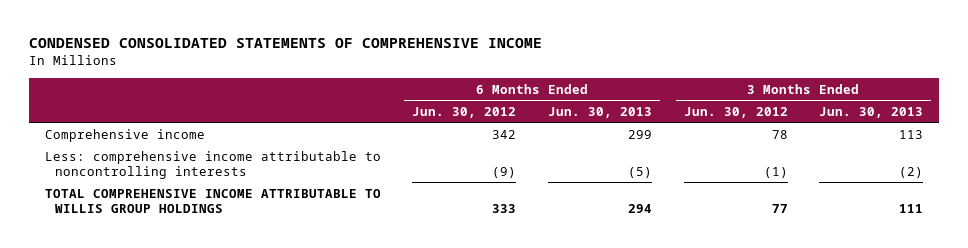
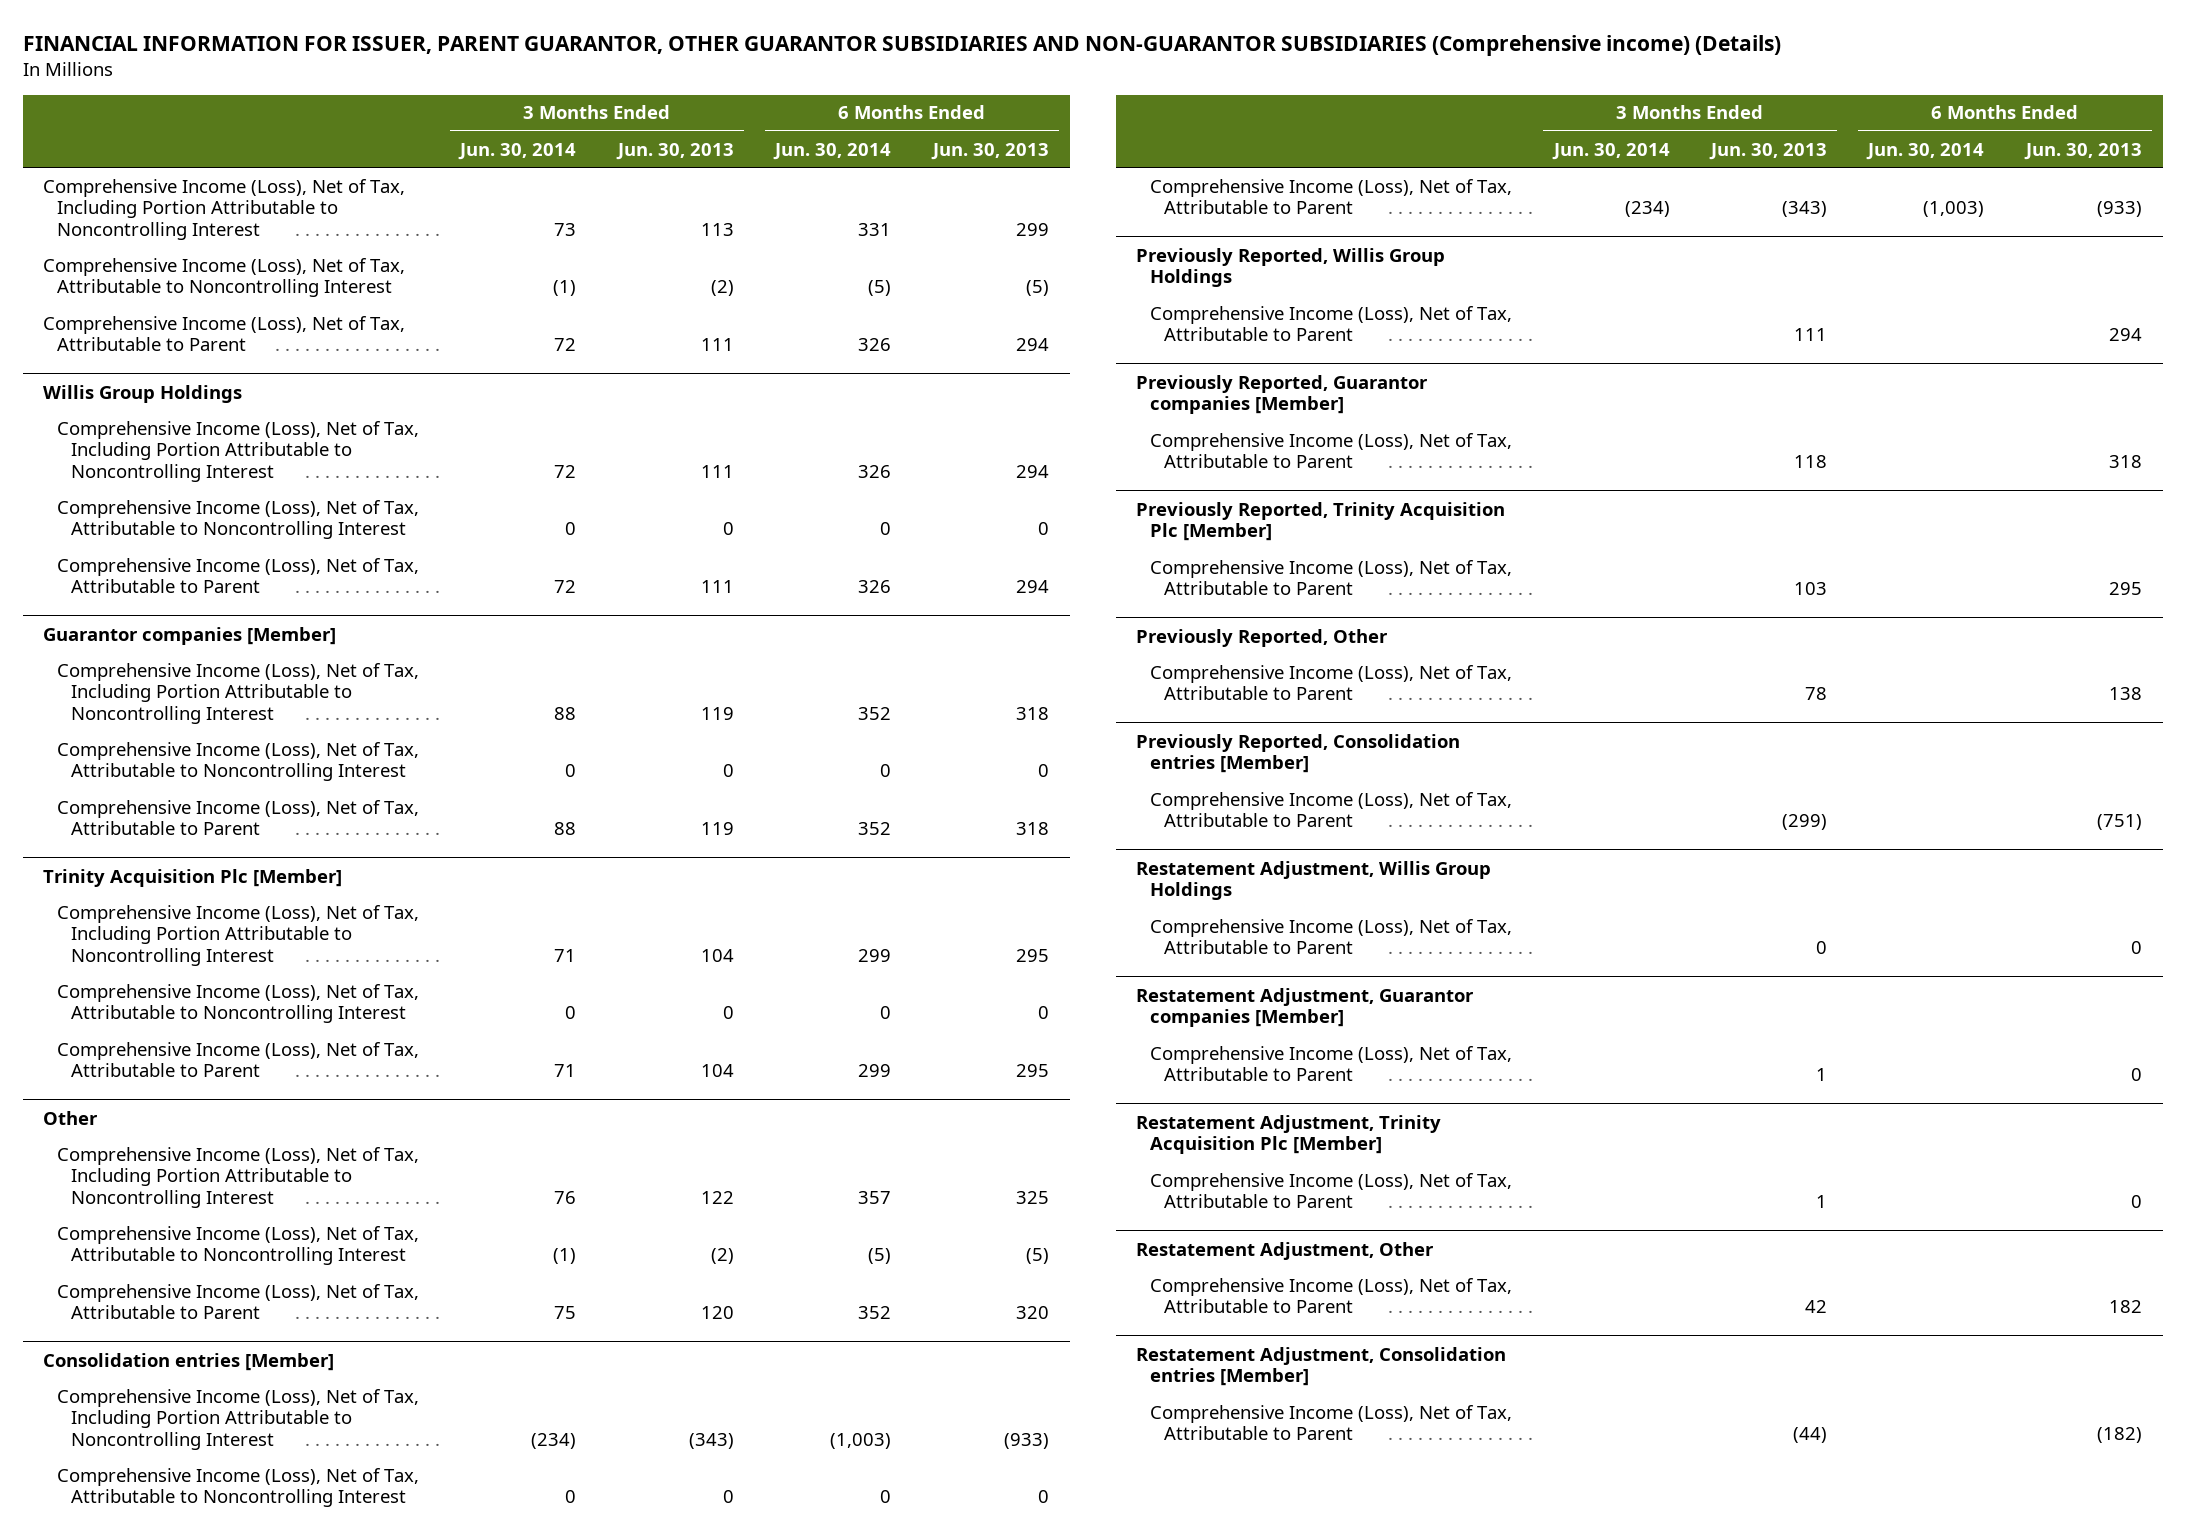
[28,38,542,49] CONDENSED CONSOLIDATED STATEMENTS OF COMPREHENSIVE INCOME -> [22,35,1781,57] FINANCIAL INFORMATION FOR ISSUER, PARENT GUARANTOR, OTHER GUARANTOR SUBSIDIARIES AND NON-GUARANTOR SUBSIDIARIES (Comprehensive income) (Details)
[412,106,517,118] Jun. 30, 2012 -> none
[683,106,788,118] Jun. 30, 2012 -> none
none -> [458,142,577,160] Jun. 30, 2014
none -> [773,142,892,160] Jun. 30, 2014
[44,128,205,142] Comprehensive income -> [43,178,406,240] Comprehensive Income (Loss), Net of Tax, Including Portion Attributable to Noncontrolling Interest
[44,150,381,179] Less: comprehensive income attributable to noncontrolling interests -> [43,257,406,298] Comprehensive Income (Loss), Net of Tax, Attributable to Noncontrolling Interest
[44,188,381,213] TOTAL COMPREHENSIVE INCOME ATTRIBUTABLE TO WILLIS GROUP HOLDINGS -> [43,315,406,352] Comprehensive Income (Loss), Net of Tax, Attributable to Parent
none -> [43,384,243,403] Willis Group Holdings
none -> [57,420,420,482] Comprehensive Income (Loss), Net of Tax, Including Portion Attributable to Noncontrolling Interest
none -> [57,499,420,540] Comprehensive Income (Loss), Net of Tax, Attributable to Noncontrolling Interest
none -> [57,557,420,594] Comprehensive Income (Loss), Net of Tax, Attributable to Parent
none -> [43,626,337,645] Guarantor companies [Member]
none -> [57,662,420,724] Comprehensive Income (Loss), Net of Tax, Including Portion Attributable to Noncontrolling Interest
none -> [57,741,420,782] Comprehensive Income (Loss), Net of Tax, Attributable to Noncontrolling Interest
none -> [57,799,420,836] Comprehensive Income (Loss), Net of Tax, Attributable to Parent
none -> [43,868,343,887] Trinity Acquisition Plc [Member]
none -> [57,904,420,966] Comprehensive Income (Loss), Net of Tax, Including Portion Attributable to Noncontrolling Interest
none -> [57,983,420,1024] Comprehensive Income (Loss), Net of Tax, Attributable to Noncontrolling Interest
none -> [57,1041,420,1078] Comprehensive Income (Loss), Net of Tax, Attributable to Parent
none -> [43,1110,99,1125] Other
none -> [57,1146,420,1208] Comprehensive Income (Loss), Net of Tax, Including Portion Attributable to Noncontrolling Interest
none -> [57,1225,420,1266] Comprehensive Income (Loss), Net of Tax, Attributable to Noncontrolling Interest
none -> [57,1283,420,1320] Comprehensive Income (Loss), Net of Tax, Attributable to Parent
none -> [43,1352,335,1371] Consolidation entries [Member]
none -> [57,1388,420,1450] Comprehensive Income (Loss), Net of Tax, Including Portion Attributable to Noncontrolling Interest
none -> [57,1467,420,1508] Comprehensive Income (Loss), Net of Tax, Attributable to Noncontrolling Interest
none -> [1150,178,1513,215] Comprehensive Income (Loss), Net of Tax, Attributable to Parent
none -> [1136,247,1446,288] Previously Reported, Willis Group Holdings
none -> [1150,305,1513,342] Comprehensive Income (Loss), Net of Tax, Attributable to Parent
none -> [1136,374,1429,415] Previously Reported, Guarantor companies [Member]
none -> [1150,432,1513,469] Comprehensive Income (Loss), Net of Tax, Attributable to Parent
none -> [1136,501,1506,542] Previously Reported, Trinity Acquisition Plc [Member]
none -> [1150,559,1513,596] Comprehensive Income (Loss), Net of Tax, Attributable to Parent
none -> [1136,628,1389,647] Previously Reported, Other
none -> [1150,664,1513,701] Comprehensive Income (Loss), Net of Tax, Attributable to Parent
none -> [1136,733,1461,774] Previously Reported, Consolidation entries [Member]
none -> [1150,791,1513,828] Comprehensive Income (Loss), Net of Tax, Attributable to Parent
none -> [1136,860,1492,901] Restatement Adjustment, Willis Group Holdings
none -> [1150,918,1513,955] Comprehensive Income (Loss), Net of Tax, Attributable to Parent
none -> [1136,987,1475,1028] Restatement Adjustment, Guarantor companies [Member]
none -> [1150,1045,1513,1082] Comprehensive Income (Loss), Net of Tax, Attributable to Parent
none -> [1136,1114,1442,1155] Restatement Adjustment, Trinity Acquisition Plc [Member]
none -> [1150,1172,1513,1209] Comprehensive Income (Loss), Net of Tax, Attributable to Parent
none -> [1136,1241,1435,1260] Restatement Adjustment, Other
none -> [1150,1277,1513,1314] Comprehensive Income (Loss), Net of Tax, Attributable to Parent
none -> [1136,1346,1507,1387] Restatement Adjustment, Consolidation entries [Member]
none -> [1150,1404,1513,1441] Comprehensive Income (Loss), Net of Tax, Attributable to Parent

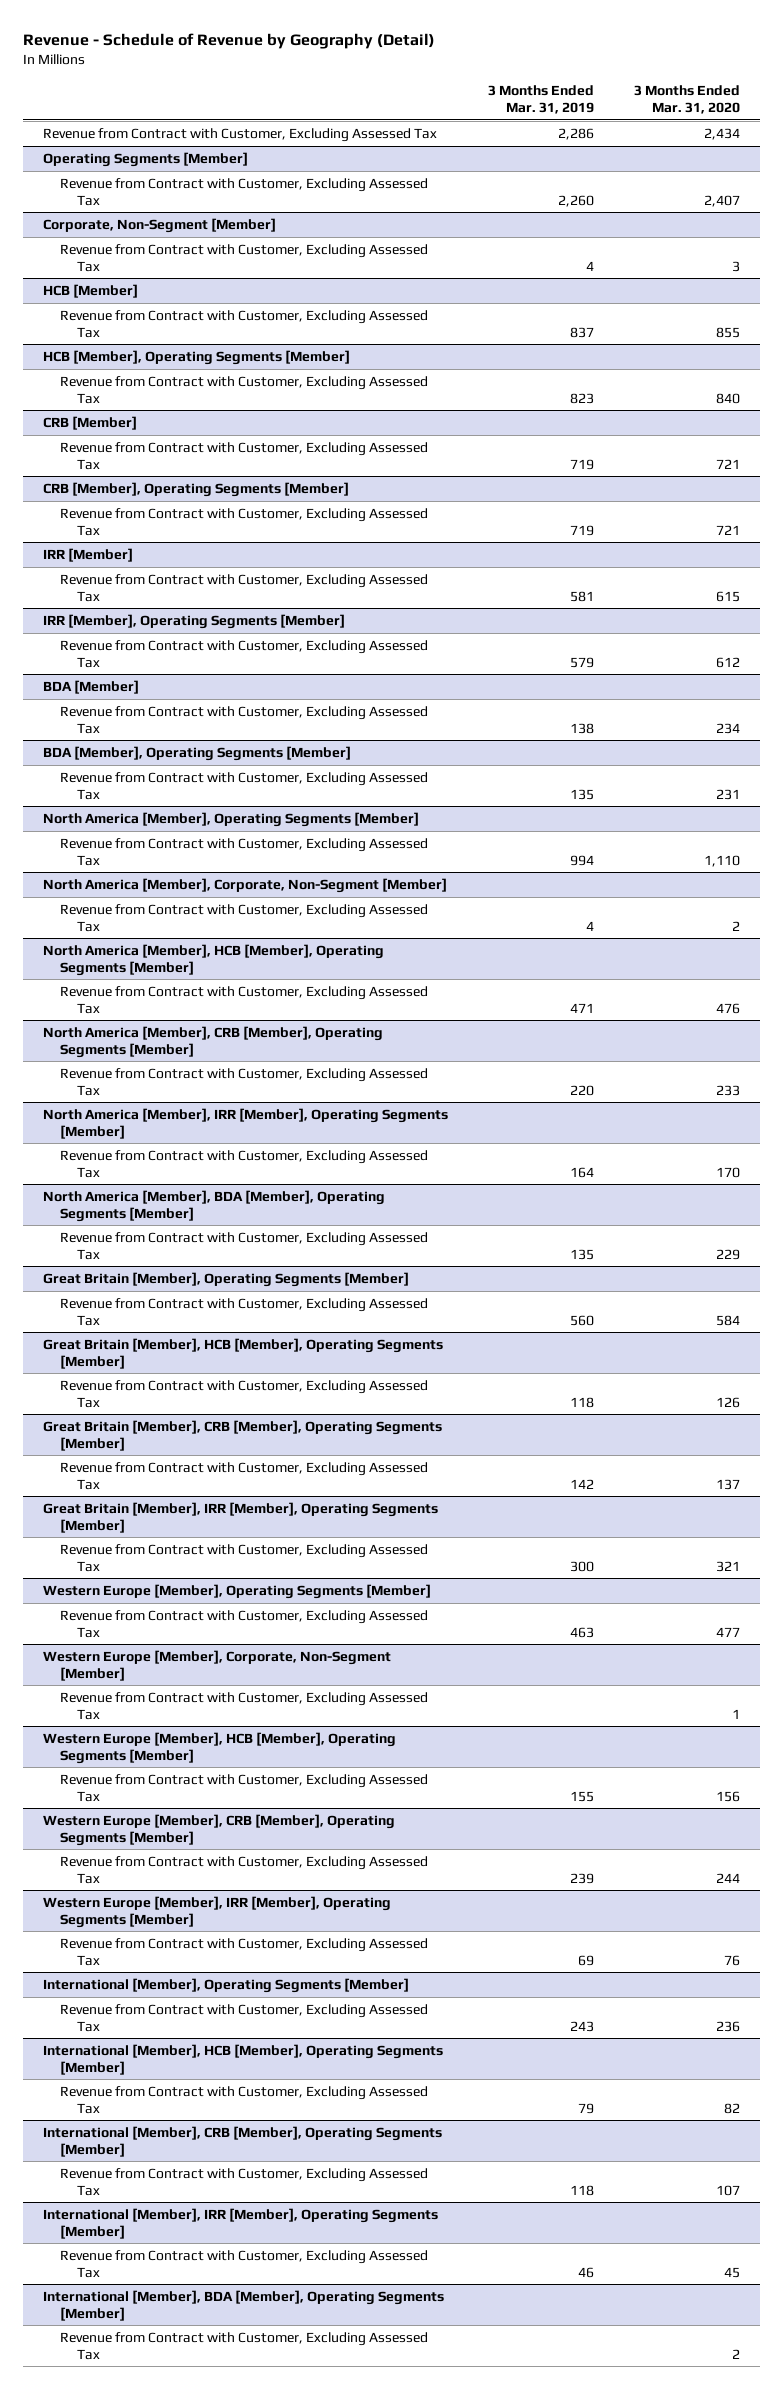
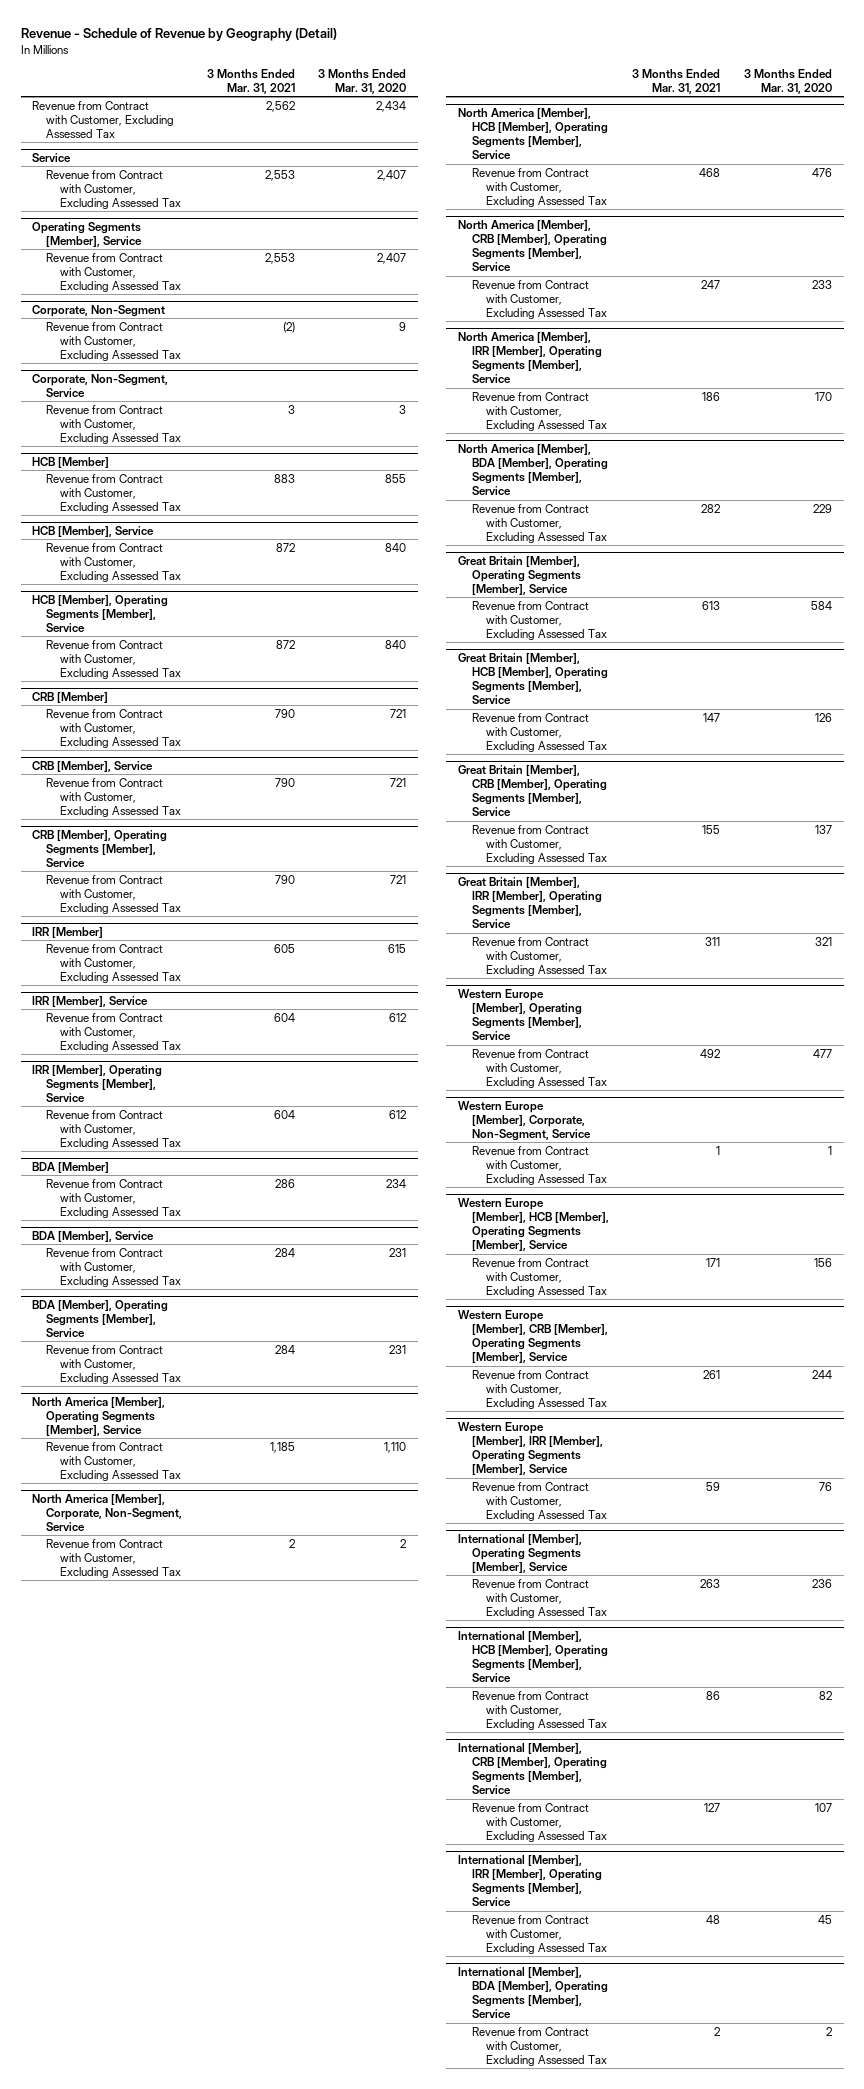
[488,85,595,114] 3 Months Ended Mar. 31, 2019 -> none
none -> [206,68,295,95] 3 Months Ended Mar. 31, 2021
[43,152,249,168] Operating Segments [Member] -> none
none -> [32,152,72,162] Service
none -> [32,221,143,247] Operating Segments [Member], Service
none -> [46,252,181,293] Revenue from Contract with Customer, Excluding Assessed Tax
[43,218,277,234] Corporate, Non-Segment [Member] -> [32,304,166,317] Corporate, Non-Segment
none -> [46,321,181,362] Revenue from Contract with Customer, Excluding Assessed Tax
none -> [32,373,169,397] Corporate, Non-Segment, Service
[43,350,351,366] HCB [Member], Operating Segments [Member] -> none
none -> [32,525,155,537] HCB [Member], Service
none -> [32,594,169,633] HCB [Member], Operating Segments [Member], Service
none -> [46,639,181,680] Revenue from Contract with Customer, Excluding Assessed Tax
[43,482,350,498] CRB [Member], Operating Segments [Member] -> none
none -> [32,760,154,772] CRB [Member], Service
none -> [32,829,168,868] CRB [Member], Operating Segments [Member], Service
none -> [46,874,181,915] Revenue from Contract with Customer, Excluding Assessed Tax
[43,614,346,630] IRR [Member], Operating Segments [Member] -> none
none -> [32,995,149,1007] IRR [Member], Service
none -> [32,1064,163,1103] IRR [Member], Operating Segments [Member], Service
none -> [46,1109,181,1150] Revenue from Contract with Customer, Excluding Assessed Tax
[43,746,352,762] BDA [Member], Operating Segments [Member] -> none
none -> [32,1230,155,1242] BDA [Member], Service
none -> [32,1299,169,1338] BDA [Member], Operating Segments [Member], Service
none -> [46,1344,181,1385] Revenue from Contract with Customer, Excluding Assessed Tax
[43,812,420,828] North America [Member], Operating Segments [Member] -> [32,1396,166,1437] North America [Member], Operating Segments [Member], Service
[43,878,448,894] North America [Member], Corporate, Non-Segment [Member] -> [32,1493,183,1532] North America [Member], Corporate, Non-Segment, Service
[43,944,385,976] North America [Member], HCB [Member], Operating Segments [Member] -> [458,107,608,160] North America [Member], HCB [Member], Operating Segments [Member], Service
[43,1026,384,1058] North America [Member], CRB [Member], Operating Segments [Member] -> [458,219,607,272] North America [Member], CRB [Member], Operating Segments [Member], Service
[43,1108,449,1139] North America [Member], IRR [Member], Operating Segments [Member] -> [458,331,602,384] North America [Member], IRR [Member], Operating Segments [Member], Service
[43,1190,386,1222] North America [Member], BDA [Member], Operating Segments [Member] -> [458,443,608,496] North America [Member], BDA [Member], Operating Segments [Member], Service
[43,1272,410,1288] Great Britain [Member], Operating Segments [Member] -> [458,555,581,596] Great Britain [Member], Operating Segments [Member], Service
[43,1338,444,1369] Great Britain [Member], HCB [Member], Operating Segments [Member] -> [458,652,608,705] Great Britain [Member], HCB [Member], Operating Segments [Member], Service
[43,1420,443,1451] Great Britain [Member], CRB [Member], Operating Segments [Member] -> [458,764,607,817] Great Britain [Member], CRB [Member], Operating Segments [Member], Service
[43,1502,439,1533] Great Britain [Member], IRR [Member], Operating Segments [Member] -> [458,876,602,929] Great Britain [Member], IRR [Member], Operating Segments [Member], Service
[43,1584,432,1600] Western Europe [Member], Operating Segments [Member] -> [458,988,582,1041] Western Europe [Member], Operating Segments [Member], Service
[43,1650,392,1681] Western Europe [Member], Corporate, Non-Segment [Member] -> [458,1100,591,1142] Western Europe [Member], Corporate, Non-Segment, Service
[43,1732,397,1764] Western Europe [Member], HCB [Member], Operating Segments [Member] -> [458,1197,609,1252] Western Europe [Member], HCB [Member], Operating Segments [Member], Service
[43,1814,396,1846] Western Europe [Member], CRB [Member], Operating Segments [Member] -> [458,1309,608,1364] Western Europe [Member], CRB [Member], Operating Segments [Member], Service
[43,1896,392,1928] Western Europe [Member], IRR [Member], Operating Segments [Member] -> [458,1421,603,1476] Western Europe [Member], IRR [Member], Operating Segments [Member], Service
[43,1978,410,1994] International [Member], Operating Segments [Member] -> [458,1533,583,1574] International [Member], Operating Segments [Member], Service
[43,2044,444,2075] International [Member], HCB [Member], Operating Segments [Member] -> [458,1630,608,1683] International [Member], HCB [Member], Operating Segments [Member], Service
[43,2126,443,2157] International [Member], CRB [Member], Operating Segments [Member] -> [458,1742,607,1795] International [Member], CRB [Member], Operating Segments [Member], Service
[43,2208,439,2239] International [Member], IRR [Member], Operating Segments [Member] -> [458,1854,602,1907] International [Member], IRR [Member], Operating Segments [Member], Service
[43,2290,445,2321] International [Member], BDA [Member], Operating Segments [Member] -> [458,1966,608,2019] International [Member], BDA [Member], Operating Segments [Member], Service

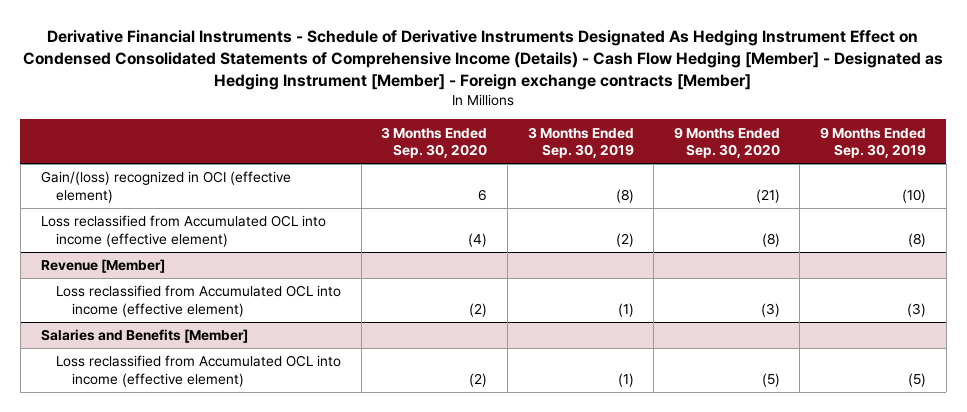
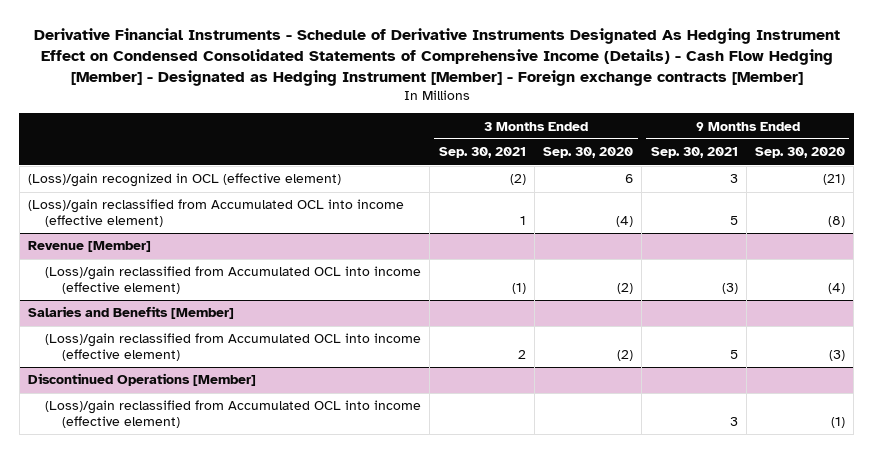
[527,126,634,159] 3 Months Ended Sep. 30, 2019 -> none
[820,126,927,159] 9 Months Ended Sep. 30, 2019 -> none
none -> [438,147,526,159] Sep. 30, 2021
none -> [650,147,738,159] Sep. 30, 2021
[40,171,291,203] Gain/(loss) recognized in OCI (effective element) -> [28,173,342,188] (Loss)/gain recognized in OCL (effective element)
[40,215,326,247] Loss reclassified from Accumulated OCL into income (effective element) -> [28,199,405,227] (Loss)/gain reclassified from Accumulated OCL into income (effective element)
[56,285,342,317] Loss reclassified from Accumulated OCL into income (effective element) -> [45,266,422,294] (Loss)/gain reclassified from Accumulated OCL into income (effective element)
[760,302,780,317] (3) -> [828,282,846,294] (4)
[56,355,342,387] Loss reclassified from Accumulated OCL into income (effective element) -> [45,333,422,361] (Loss)/gain reclassified from Accumulated OCL into income (effective element)
[761,372,780,387] (5) -> [829,349,846,361] (3)
none -> [28,373,257,387] Discontinued Operations [Member]
none -> [45,400,422,428] (Loss)/gain reclassified from Accumulated OCL into income (effective element)

